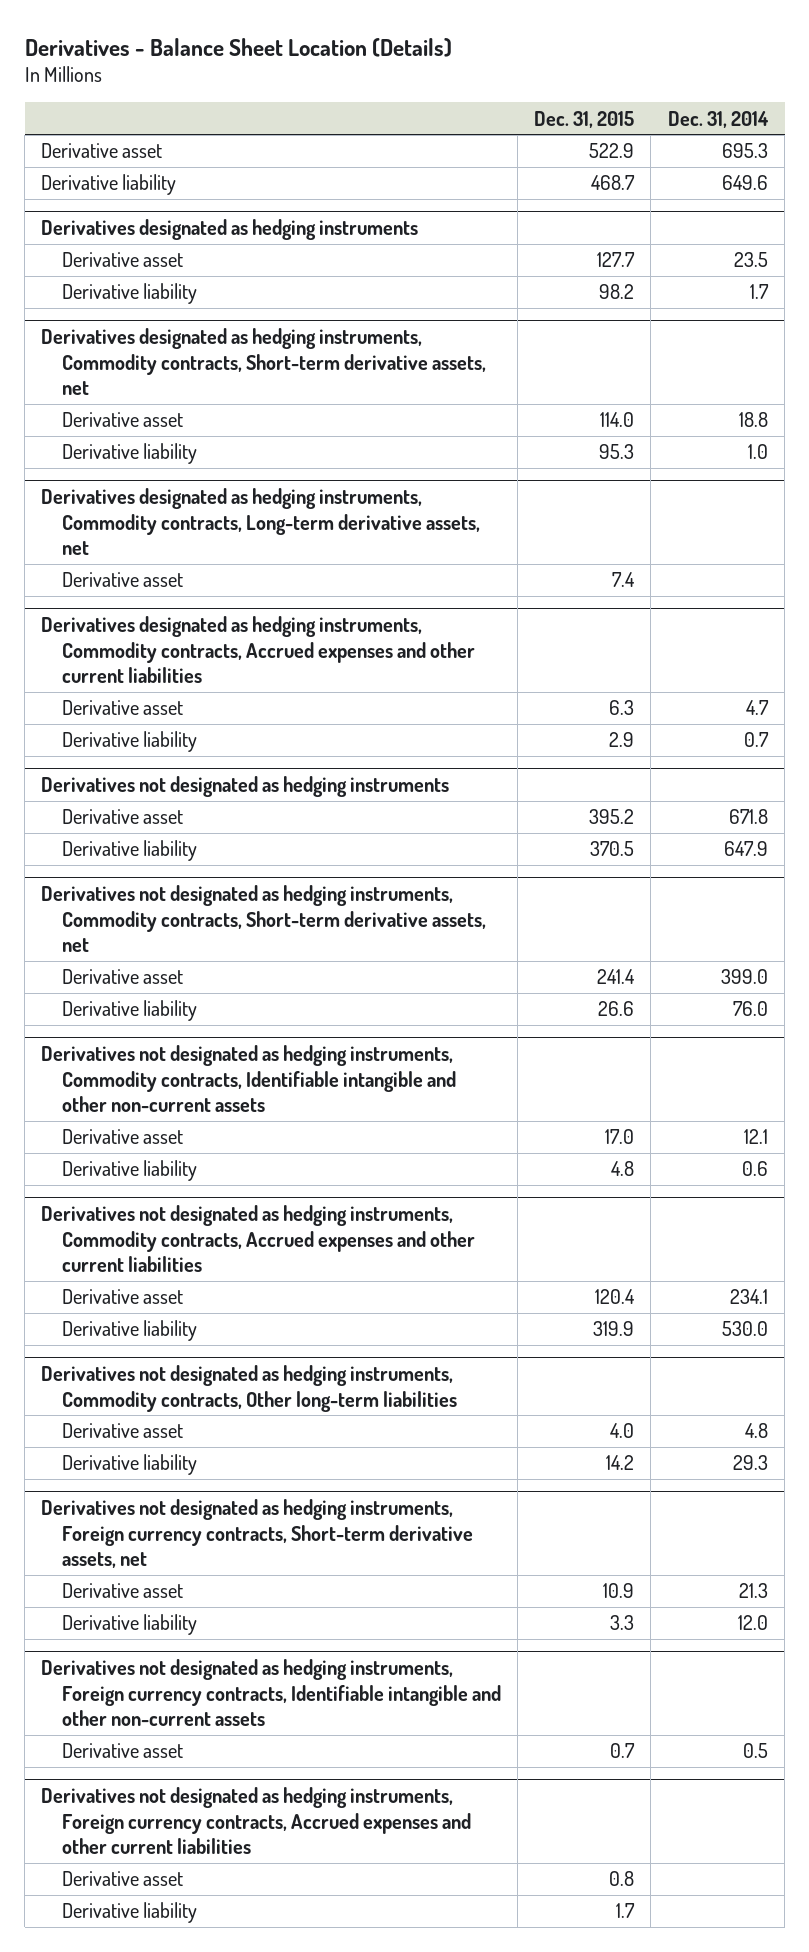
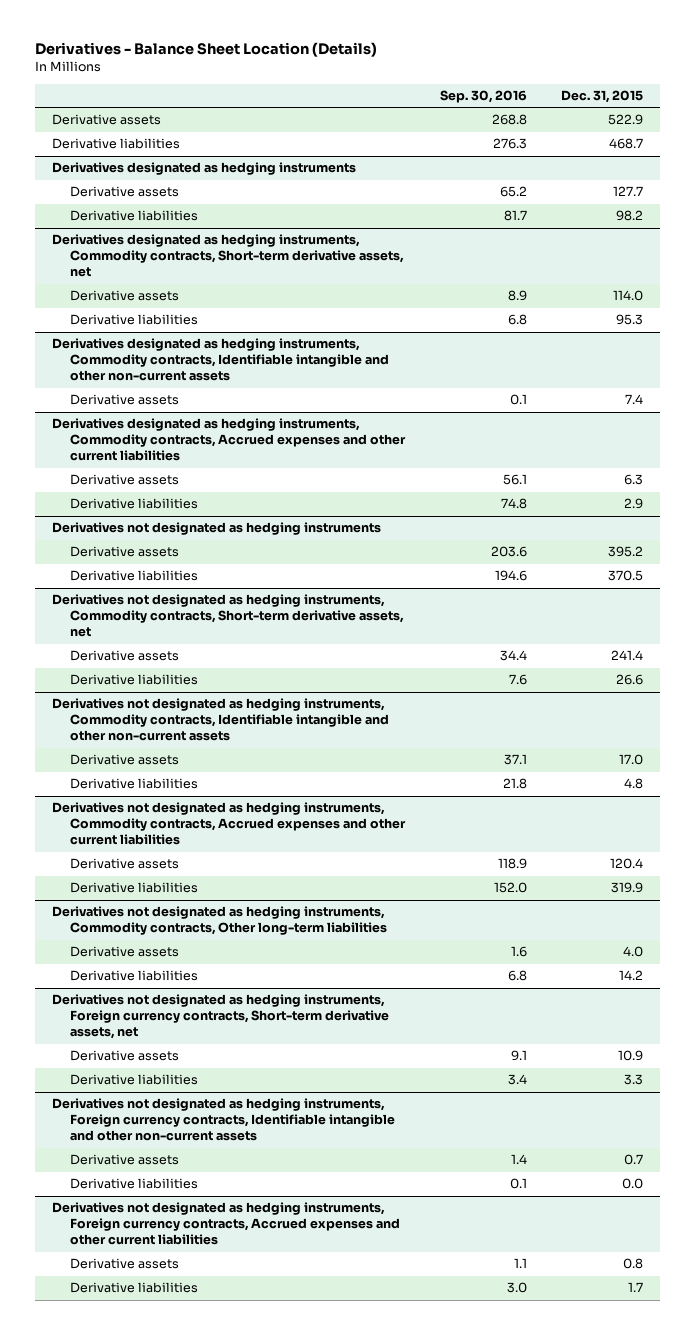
[667,110,769,128] Dec. 31, 2014 -> none
none -> [439,89,527,103] Sep. 30, 2016
[41,143,163,159] Derivative asset -> [52,114,162,126] Derivative assets
[41,174,177,196] Derivative liability -> [52,138,181,150] Derivative liabilities
[61,252,183,268] Derivative asset -> [70,186,180,198] Derivative assets
[61,283,197,305] Derivative liability -> [70,210,199,222] Derivative liabilities
[41,488,480,556] Derivatives designated as hedging instruments, Commodity contracts, Long-term derivative assets, net -> none
[61,412,183,428] Derivative asset -> [70,290,180,302] Derivative assets
[61,443,197,465] Derivative liability -> [70,314,199,326] Derivative liabilities
none -> [52,338,390,382] Derivatives designated as hedging instruments, Commodity contracts, Identifiable intangible and other non-current assets
[61,572,183,588] Derivative asset -> [70,394,180,406] Derivative assets
[61,700,183,716] Derivative asset -> [70,474,180,486] Derivative assets
[61,731,197,753] Derivative liability -> [70,498,199,510] Derivative liabilities
[61,809,183,825] Derivative asset -> [70,546,180,558] Derivative assets
[61,840,197,862] Derivative liability -> [70,570,199,582] Derivative liabilities
[61,969,183,985] Derivative asset -> [70,650,180,662] Derivative assets
[61,1000,197,1022] Derivative liability -> [70,674,199,686] Derivative liabilities
[61,1129,183,1145] Derivative asset -> [70,754,180,766] Derivative assets
[61,1160,197,1182] Derivative liability -> [70,778,199,790] Derivative liabilities
[61,1289,183,1305] Derivative asset -> [70,858,180,870] Derivative assets
[61,1320,197,1342] Derivative liability -> [70,882,199,894] Derivative liabilities
[61,1423,183,1439] Derivative asset -> [70,946,180,958] Derivative assets
[61,1454,197,1476] Derivative liability -> [70,970,199,982] Derivative liabilities
[61,1583,183,1599] Derivative asset -> [70,1050,180,1062] Derivative assets
[61,1614,197,1636] Derivative liability -> [70,1074,199,1086] Derivative liabilities
[61,1743,183,1759] Derivative asset -> [70,1154,180,1166] Derivative assets
none -> [70,1178,199,1190] Derivative liabilities
[61,1871,183,1887] Derivative asset -> [70,1258,180,1270] Derivative assets
[61,1902,197,1924] Derivative liability -> [70,1282,199,1294] Derivative liabilities

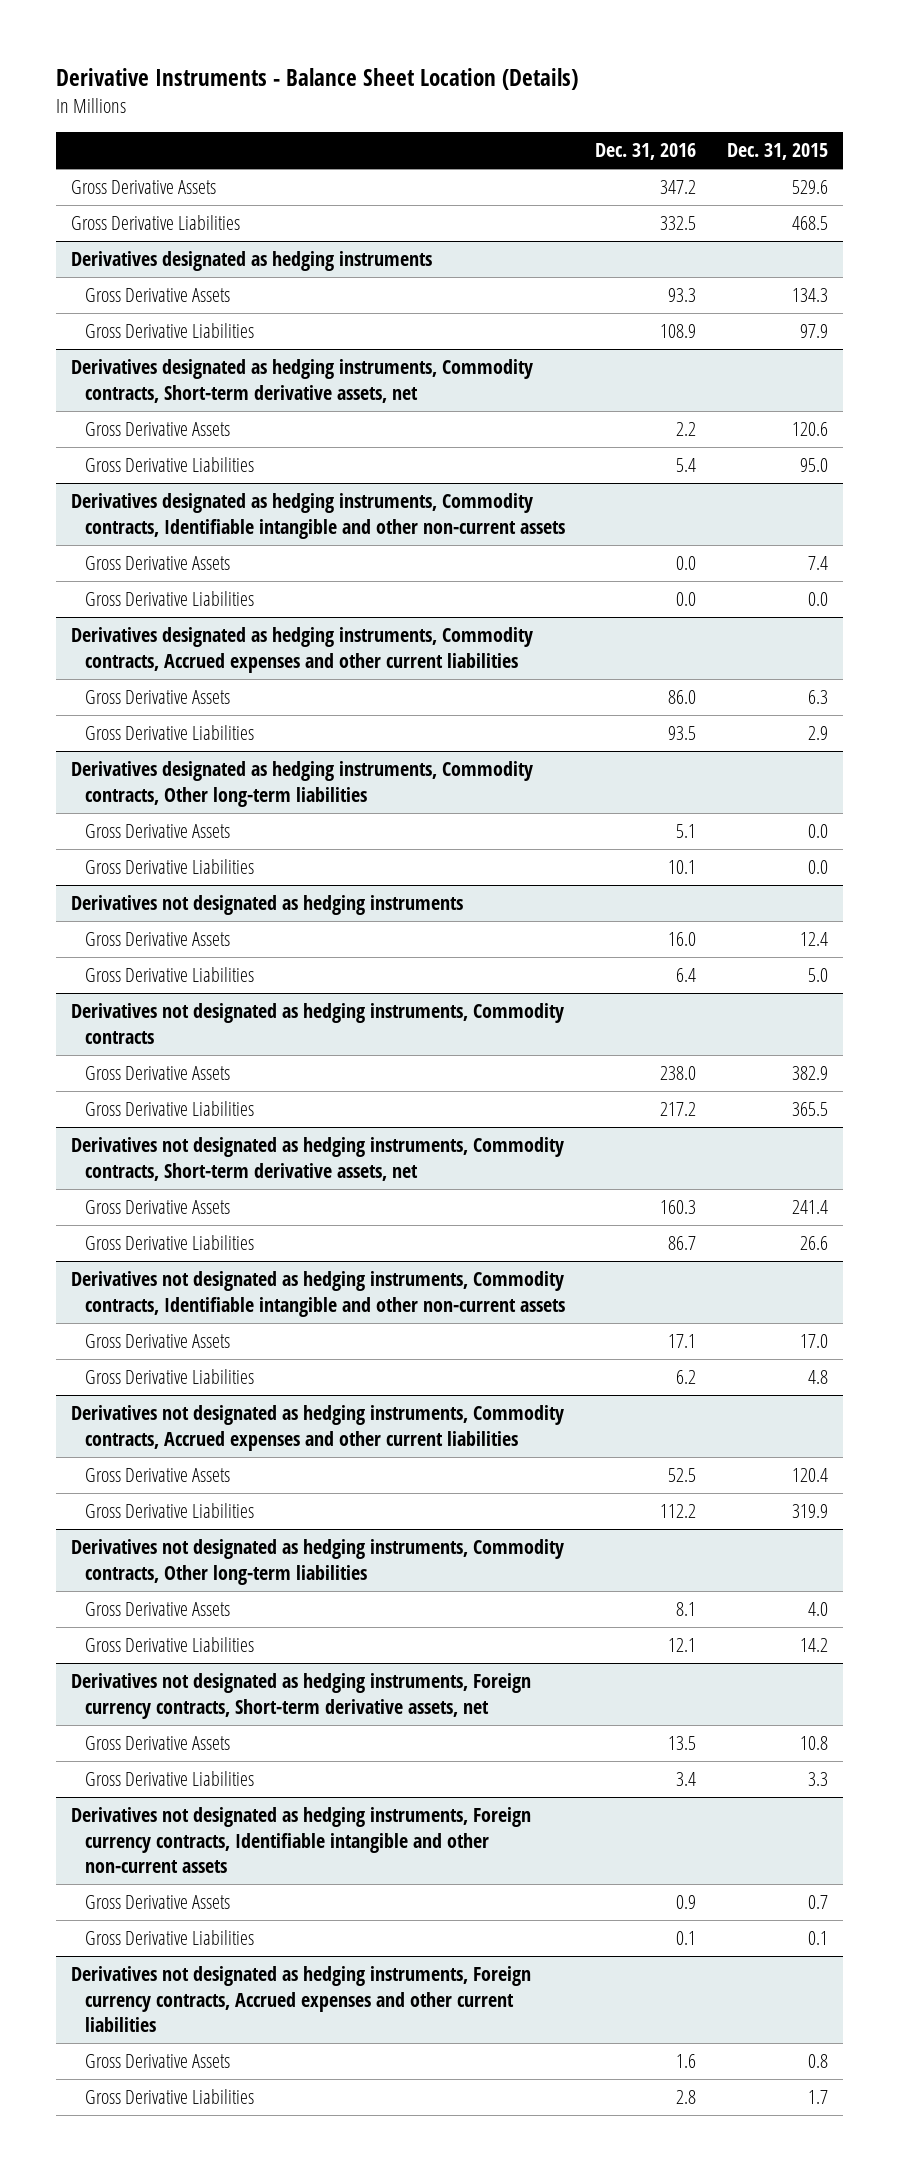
[35,42,378,58] Derivatives - Balance Sheet Location (Details) -> [55,68,578,91] Derivative Instruments - Balance Sheet Location (Details)
[439,89,527,103] Sep. 30, 2016 -> none
none -> [595,143,697,161] Dec. 31, 2016
[52,114,162,126] Derivative assets -> [70,180,216,195] Gross Derivative Assets
[607,114,643,126] 522.9 -> [791,180,828,195] 529.6
[52,138,181,150] Derivative liabilities -> [70,215,240,231] Gross Derivative Liabilities
[608,138,643,150] 468.7 -> [791,216,828,231] 468.5
[70,186,180,198] Derivative assets -> [84,288,230,303] Gross Derivative Assets
[612,186,643,197] 127.7 -> [791,288,828,303] 134.3
[70,210,199,222] Derivative liabilities -> [84,323,254,339] Gross Derivative Liabilities
[615,210,643,222] 98.2 -> [799,324,828,339] 97.9
[70,290,180,302] Derivative assets -> [84,422,230,437] Gross Derivative Assets
[612,290,643,302] 114.0 -> [791,422,828,437] 120.6
[70,314,199,326] Derivative liabilities -> [84,457,254,473] Gross Derivative Liabilities
[615,314,643,326] 95.3 -> [799,458,828,473] 95.0
[70,394,180,406] Derivative assets -> [84,556,230,571] Gross Derivative Assets
none -> [84,591,254,607] Gross Derivative Liabilities
[70,474,180,486] Derivative assets -> [84,690,230,705] Gross Derivative Assets
[70,498,199,510] Derivative liabilities -> [84,725,254,741] Gross Derivative Liabilities
none -> [70,761,533,807] Derivatives designated as hedging instruments, Commodity contracts, Other long-term liabilities
none -> [84,824,230,839] Gross Derivative Assets
none -> [84,859,254,875] Gross Derivative Liabilities
[70,546,180,558] Derivative assets -> [84,932,230,947] Gross Derivative Assets
[607,546,643,558] 395.2 -> [799,932,828,947] 12.4
[70,570,199,582] Derivative liabilities -> [84,967,254,983] Gross Derivative Liabilities
[607,570,643,582] 370.5 -> [807,968,828,983] 5.0
none -> [70,1003,564,1044] Derivatives not designated as hedging instruments, Commodity contracts
none -> [84,1066,230,1081] Gross Derivative Assets
none -> [84,1101,254,1117] Gross Derivative Liabilities
[70,650,180,662] Derivative assets -> [84,1200,230,1215] Gross Derivative Assets
[70,674,199,686] Derivative liabilities -> [84,1235,254,1251] Gross Derivative Liabilities
[70,754,180,766] Derivative assets -> [84,1334,230,1349] Gross Derivative Assets
[70,778,199,790] Derivative liabilities -> [84,1369,254,1385] Gross Derivative Liabilities
[70,858,180,870] Derivative assets -> [84,1468,230,1483] Gross Derivative Assets
[70,882,199,894] Derivative liabilities -> [84,1503,254,1519] Gross Derivative Liabilities
[70,946,180,958] Derivative assets -> [84,1602,230,1617] Gross Derivative Assets
[70,970,199,982] Derivative liabilities -> [84,1637,254,1653] Gross Derivative Liabilities
[70,1050,180,1062] Derivative assets -> [84,1736,230,1751] Gross Derivative Assets
[617,1050,643,1062] 10.9 -> [799,1736,828,1751] 10.8
[70,1074,199,1086] Derivative liabilities -> [84,1771,254,1787] Gross Derivative Liabilities
[70,1154,180,1166] Derivative assets -> [84,1895,230,1910] Gross Derivative Assets
[70,1178,199,1190] Derivative liabilities -> [84,1930,254,1946] Gross Derivative Liabilities
[621,1178,643,1190] 0.0 -> [807,1931,828,1946] 0.1
[70,1258,180,1270] Derivative assets -> [84,2054,230,2069] Gross Derivative Assets
[70,1282,199,1294] Derivative liabilities -> [84,2089,254,2105] Gross Derivative Liabilities

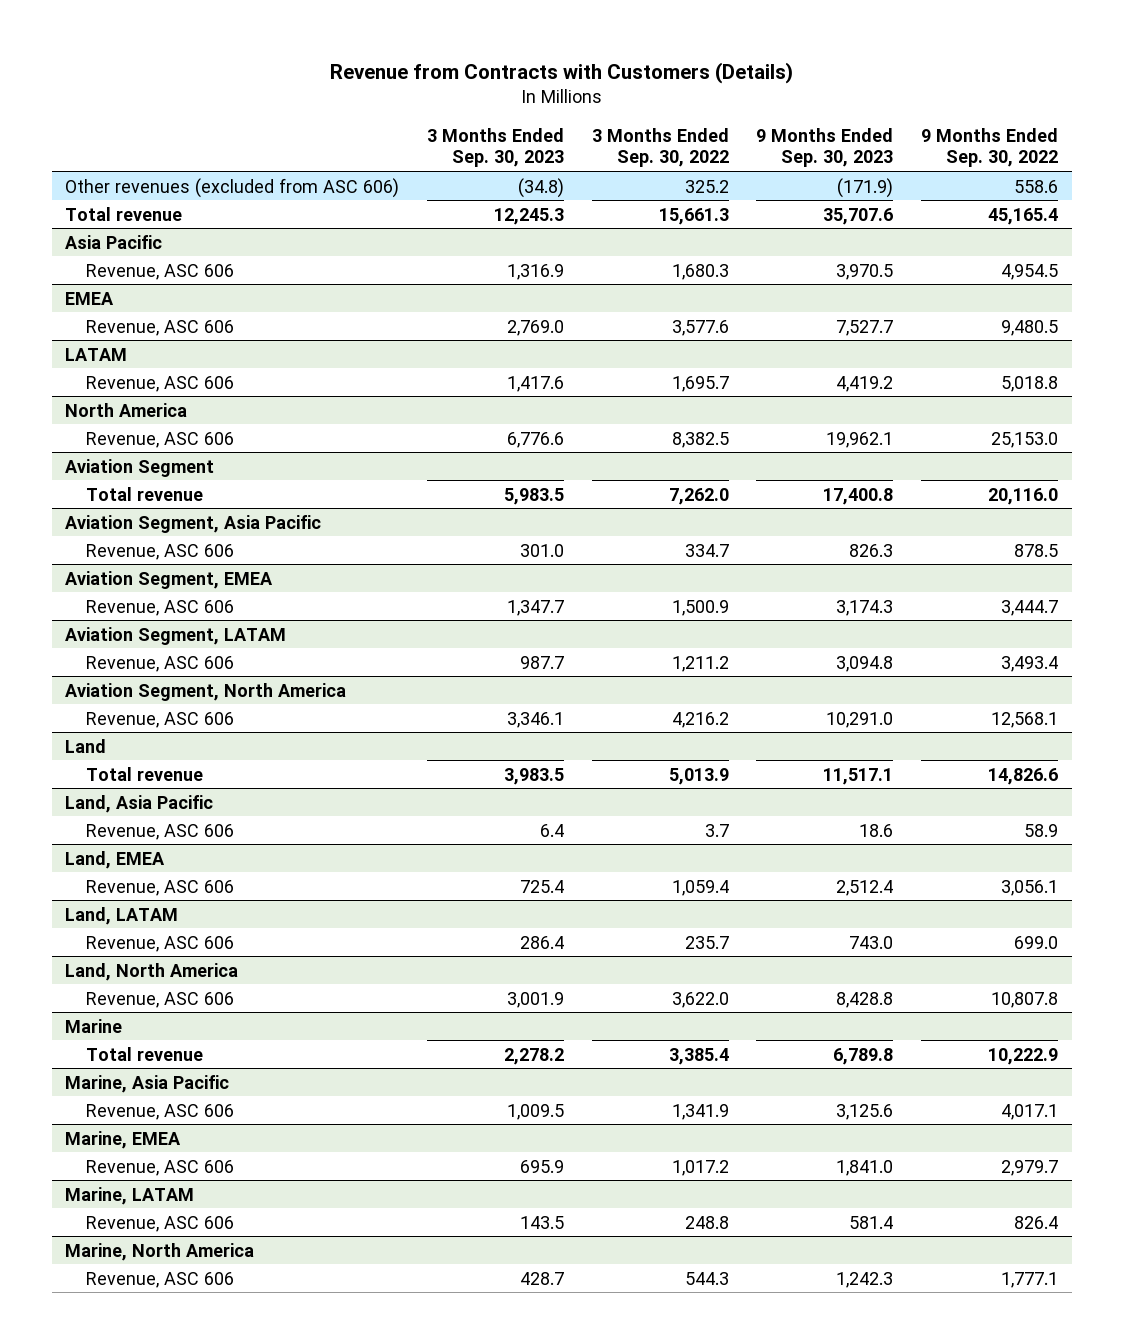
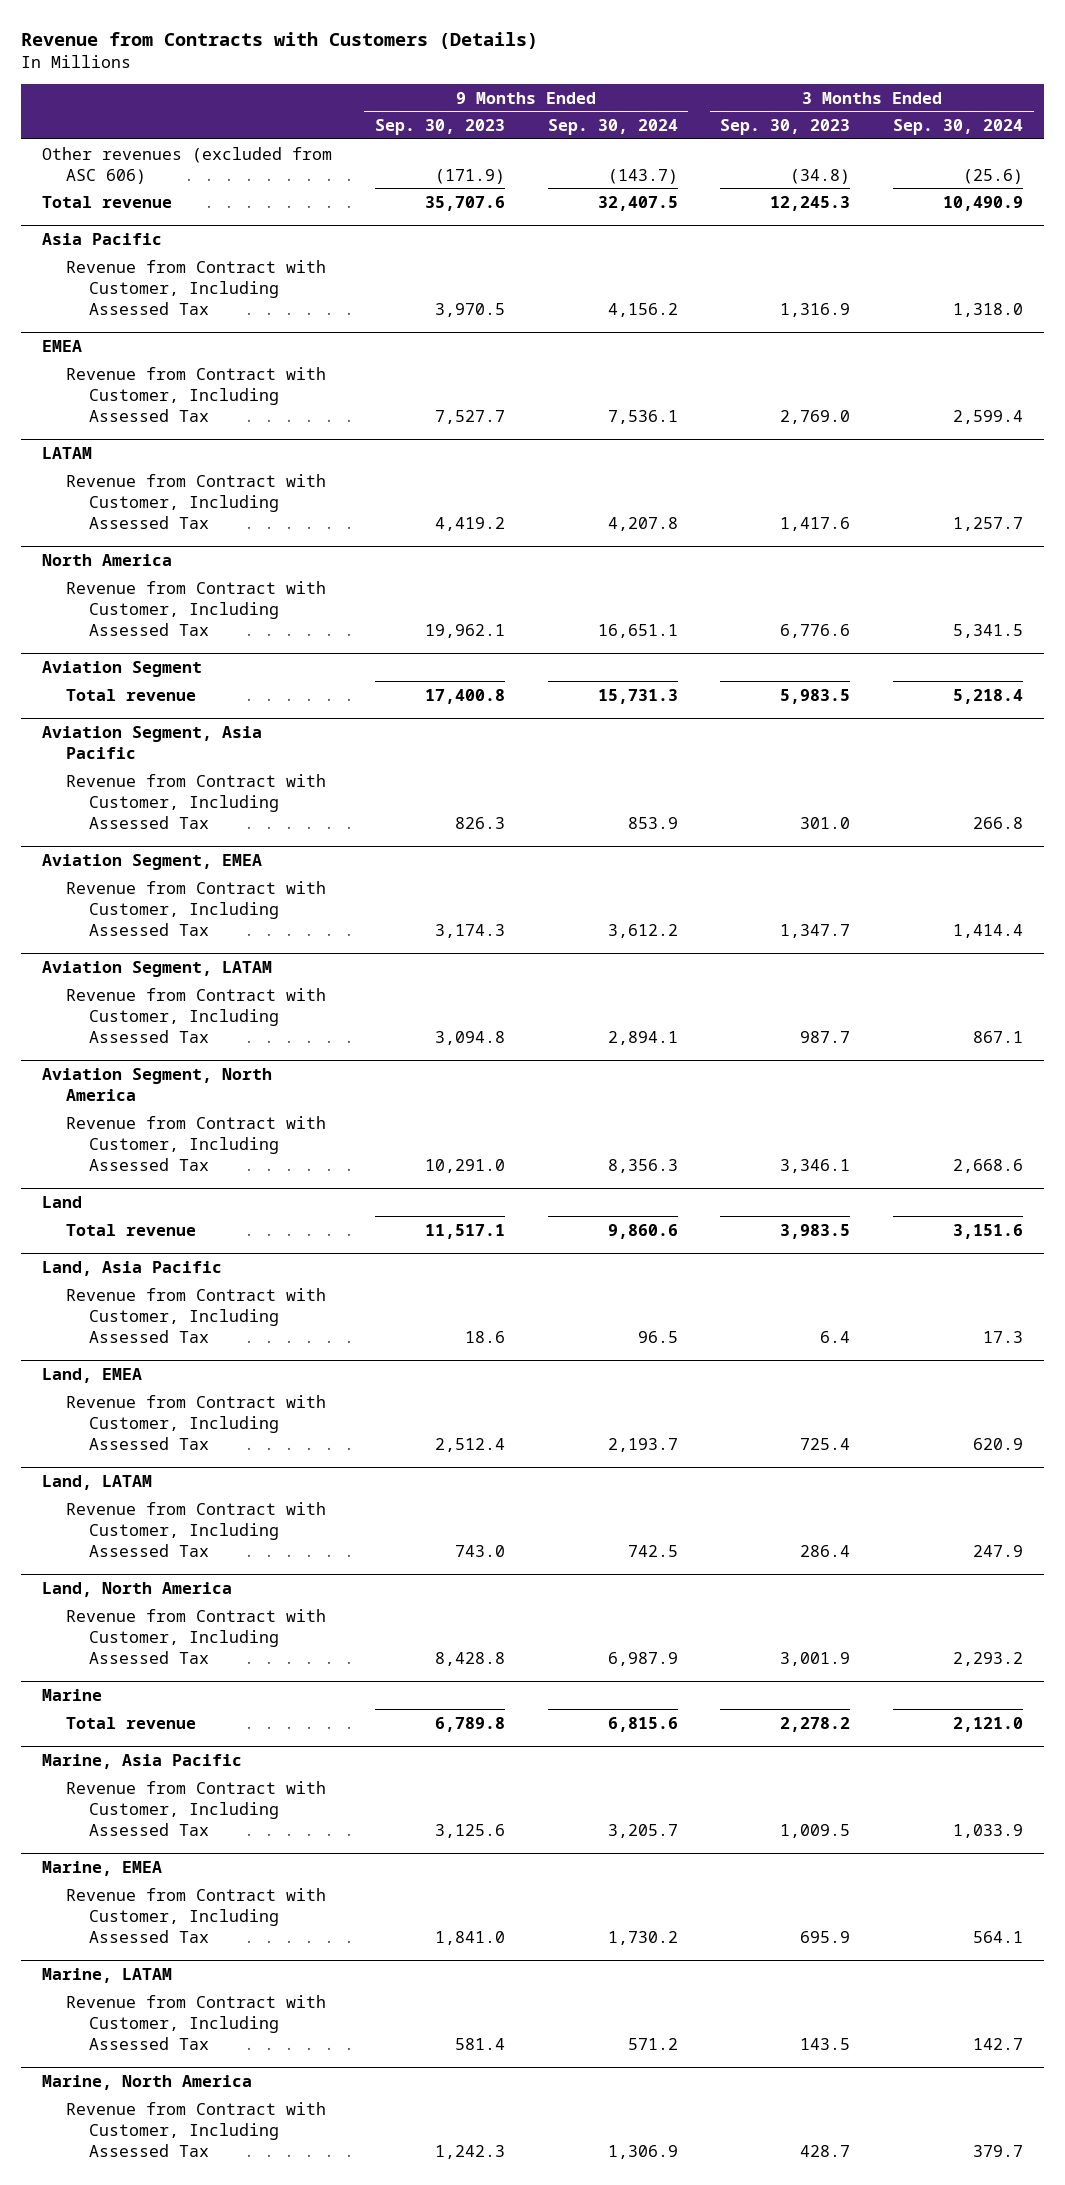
[591,127,729,168] 3 Months Ended Sep. 30, 2022 -> none
[920,127,1058,168] 9 Months Ended Sep. 30, 2022 -> none
none -> [547,119,678,136] Sep. 30, 2024
none -> [892,119,1023,136] Sep. 30, 2024
[85,263,234,280] Revenue, ASC 606 -> [65,259,326,315] Revenue from Contract with Customer, Including Assessed Tax
[85,319,234,336] Revenue, ASC 606 -> [65,366,326,422] Revenue from Contract with Customer, Including Assessed Tax
[85,375,234,392] Revenue, ASC 606 -> [65,473,326,529] Revenue from Contract with Customer, Including Assessed Tax
[85,431,234,448] Revenue, ASC 606 -> [65,580,326,636] Revenue from Contract with Customer, Including Assessed Tax
[85,543,234,560] Revenue, ASC 606 -> [65,773,326,829] Revenue from Contract with Customer, Including Assessed Tax
[85,599,234,616] Revenue, ASC 606 -> [65,880,326,936] Revenue from Contract with Customer, Including Assessed Tax
[85,655,234,672] Revenue, ASC 606 -> [65,987,326,1043] Revenue from Contract with Customer, Including Assessed Tax
[85,711,234,728] Revenue, ASC 606 -> [65,1115,326,1171] Revenue from Contract with Customer, Including Assessed Tax
[85,823,234,840] Revenue, ASC 606 -> [65,1287,326,1343] Revenue from Contract with Customer, Including Assessed Tax
[85,879,234,896] Revenue, ASC 606 -> [65,1394,326,1450] Revenue from Contract with Customer, Including Assessed Tax
[85,935,234,952] Revenue, ASC 606 -> [65,1501,326,1557] Revenue from Contract with Customer, Including Assessed Tax
[85,991,234,1008] Revenue, ASC 606 -> [65,1608,326,1664] Revenue from Contract with Customer, Including Assessed Tax
[85,1103,234,1120] Revenue, ASC 606 -> [65,1780,326,1836] Revenue from Contract with Customer, Including Assessed Tax
[85,1159,234,1176] Revenue, ASC 606 -> [65,1887,326,1943] Revenue from Contract with Customer, Including Assessed Tax
[85,1215,234,1232] Revenue, ASC 606 -> [65,1994,326,2050] Revenue from Contract with Customer, Including Assessed Tax
[85,1271,234,1288] Revenue, ASC 606 -> [65,2101,326,2157] Revenue from Contract with Customer, Including Assessed Tax

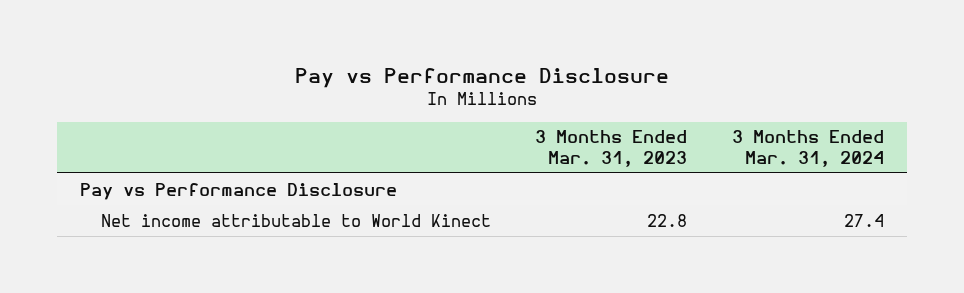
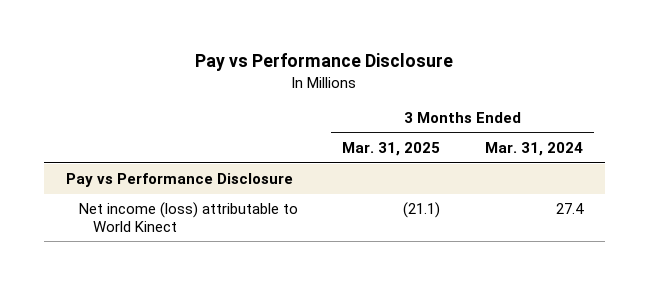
[535,130,688,167] 3 Months Ended Mar. 31, 2023 -> none
none -> [342,142,441,157] Mar. 31, 2025
[100,213,491,227] Net income attributable to World Kinect -> [79,202,299,232] Net income (loss) attributable to World Kinect

